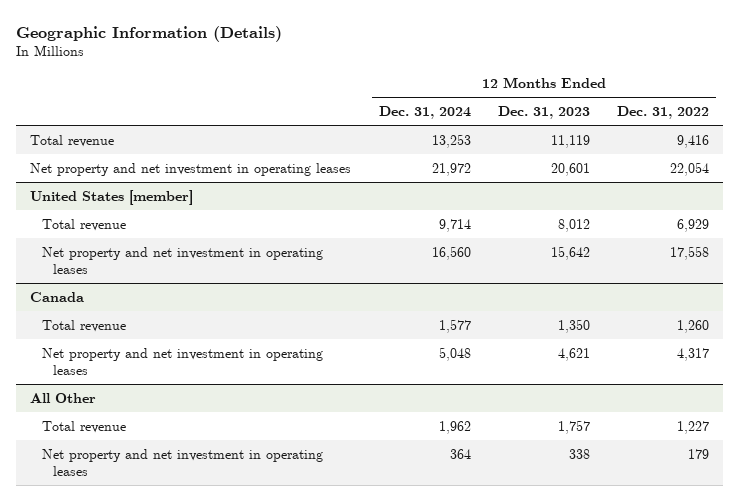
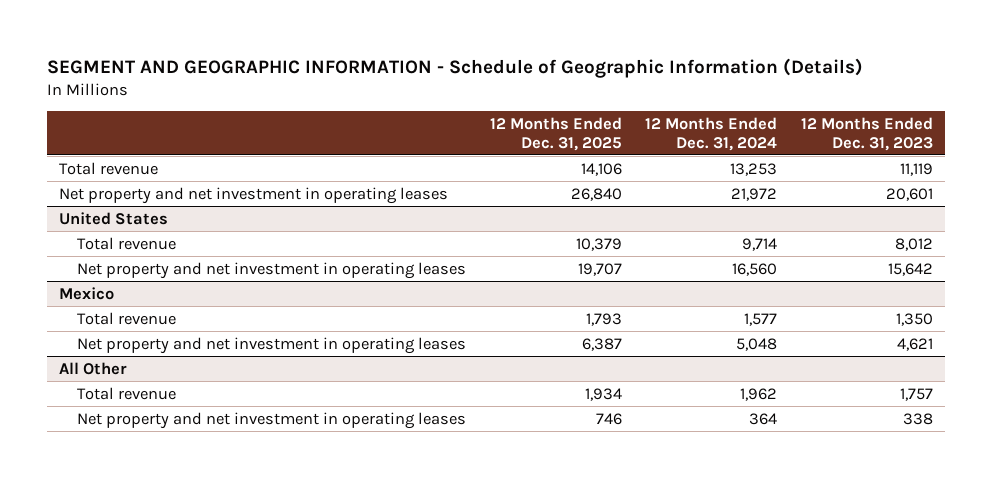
[16,25,283,42] Geographic Information (Details) -> [47,57,864,78] SEGMENT AND GEOGRAPHIC INFORMATION - Schedule of Geographic Information (Details)
[617,106,710,120] Dec. 31, 2022 -> none
none -> [489,116,622,151] 12 Months Ended Dec. 31, 2025
[30,189,194,205] United States [member] -> [59,211,169,225] United States
[30,291,85,302] Canada -> [59,286,115,300] Mexico

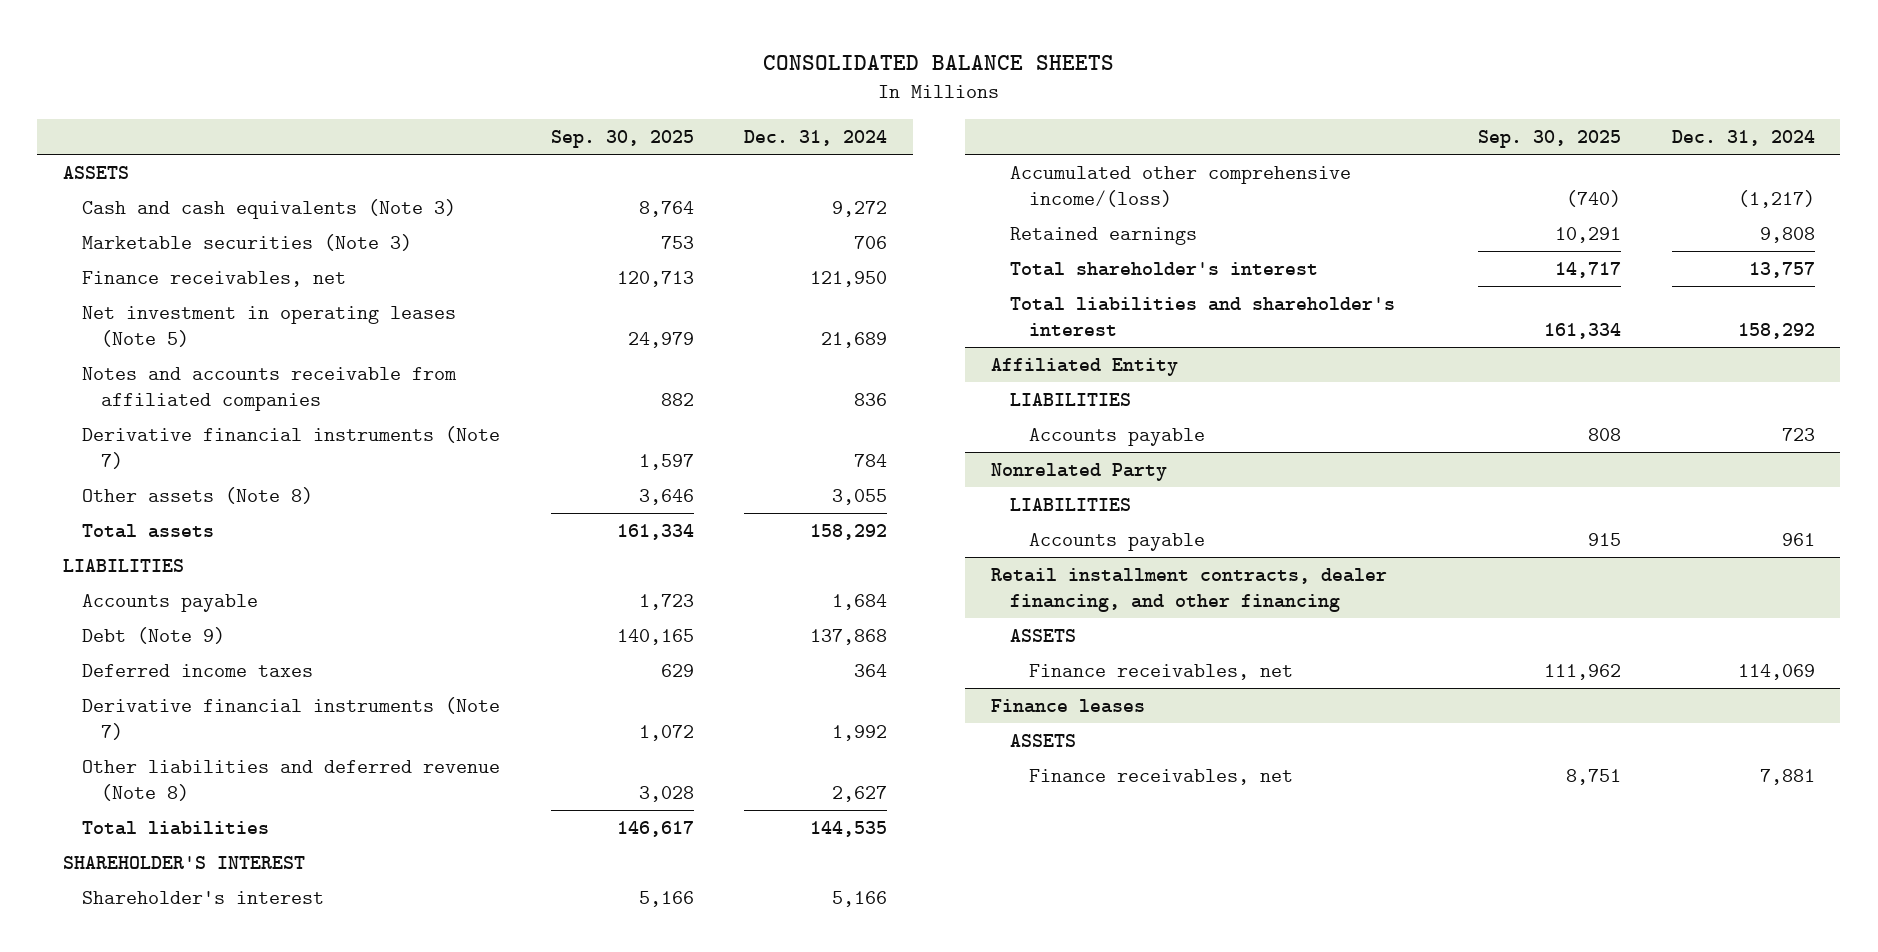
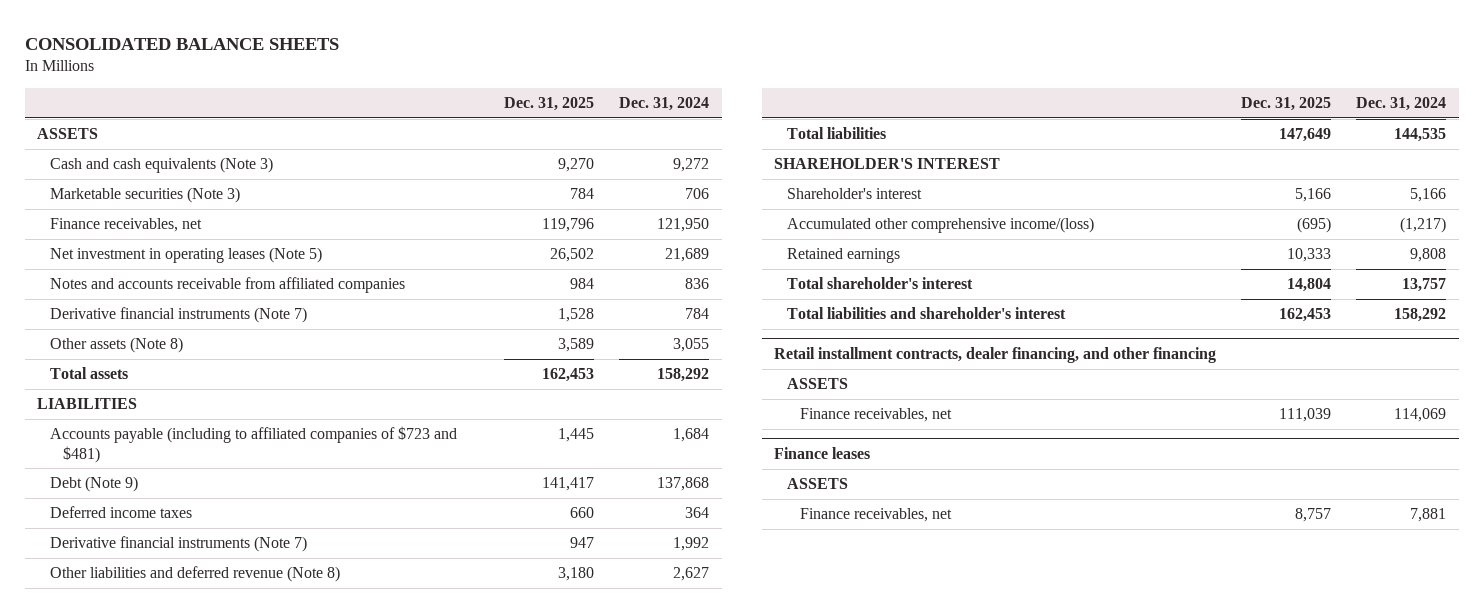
[550,130,694,149] Sep. 30, 2025 -> none
none -> [504,96,595,111] Dec. 31, 2025
[82,593,259,612] Accounts payable -> [50,426,458,463] Accounts payable (including to affiliated companies of $723 and $481)
[990,357,1178,376] Affiliated Entity -> none
[1009,392,1131,406] LIABILITIES -> none
[1028,427,1205,446] Accounts payable -> none
[990,462,1167,481] Nonrelated Party -> none
[1009,497,1131,511] LIABILITIES -> none
[1028,532,1205,551] Accounts payable -> none

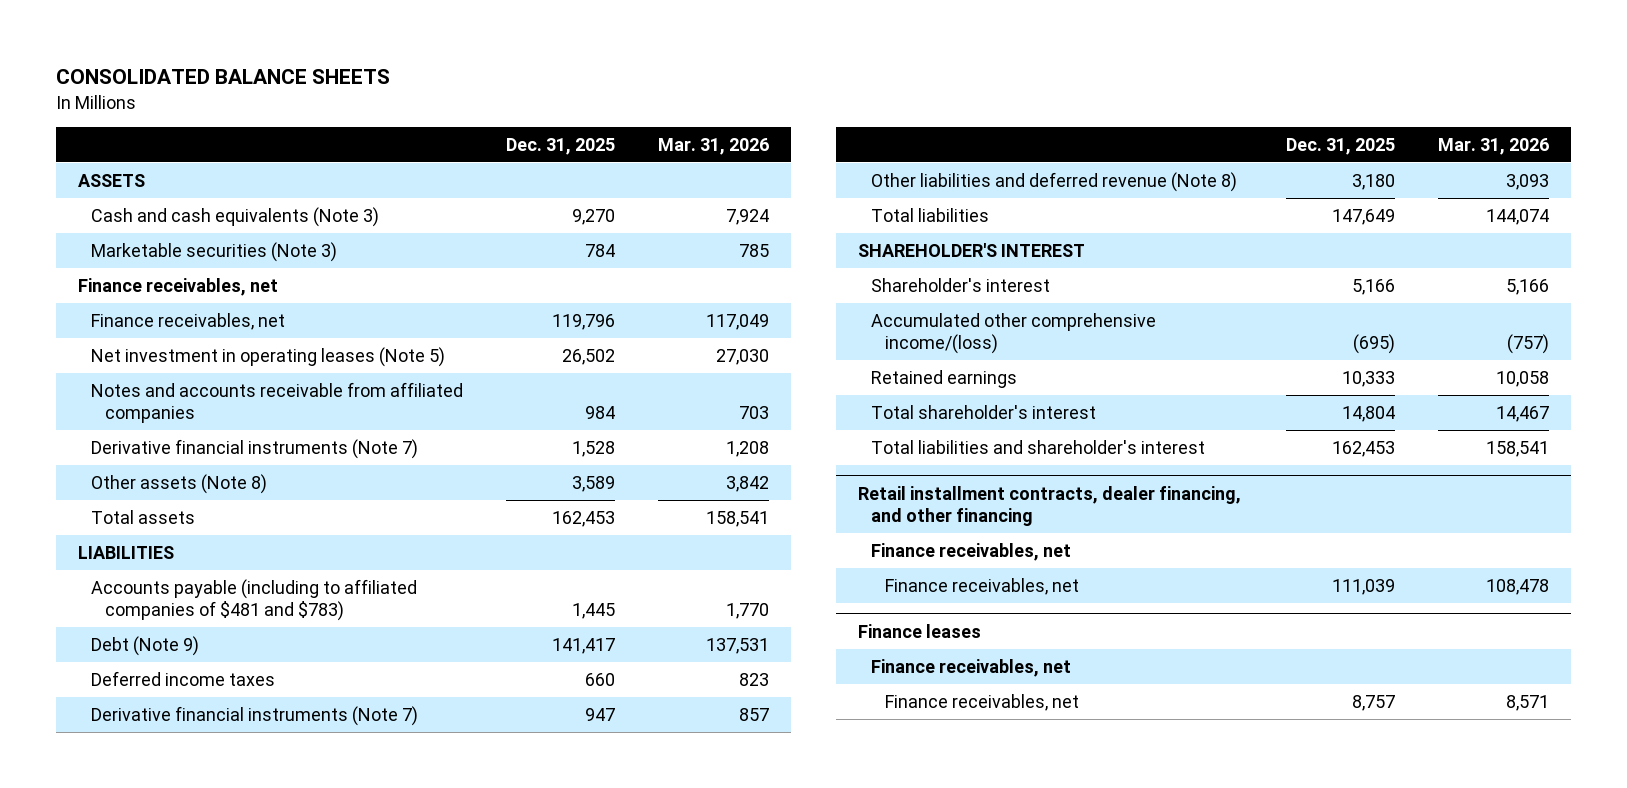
[619,96,710,111] Dec. 31, 2024 -> none
none -> [658,137,770,155] Mar. 31, 2026
none -> [77,277,278,296] Finance receivables, net
[50,426,458,463] Accounts payable (including to affiliated companies of $723 and $481) -> [91,578,418,621] Accounts payable (including to affiliated companies of $481 and $783)
[787,378,849,390] ASSETS -> none
none -> [871,542,1072,561] Finance receivables, net
[787,478,849,490] ASSETS -> none
none -> [871,658,1072,677] Finance receivables, net

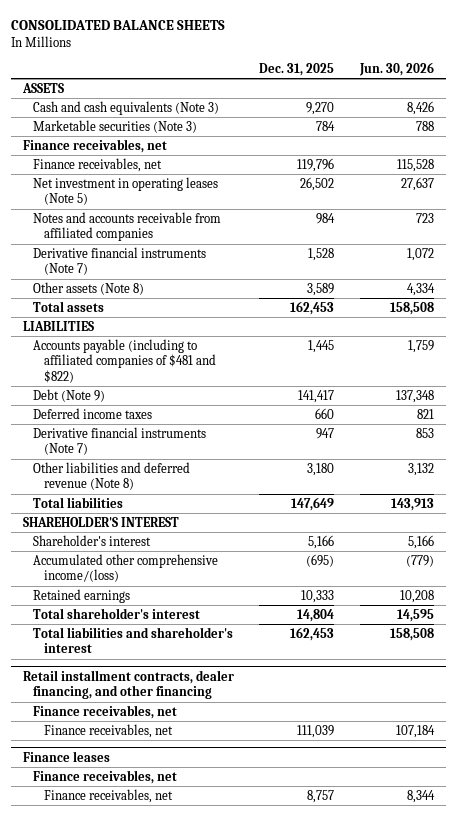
[658,137,770,155] Mar. 31, 2026 -> none
none -> [358,61,434,76] Jun. 30, 2026
[91,578,418,621] Accounts payable (including to affiliated companies of $481 and $783) -> [33,338,216,383] Accounts payable (including to affiliated companies of $481 and $822)

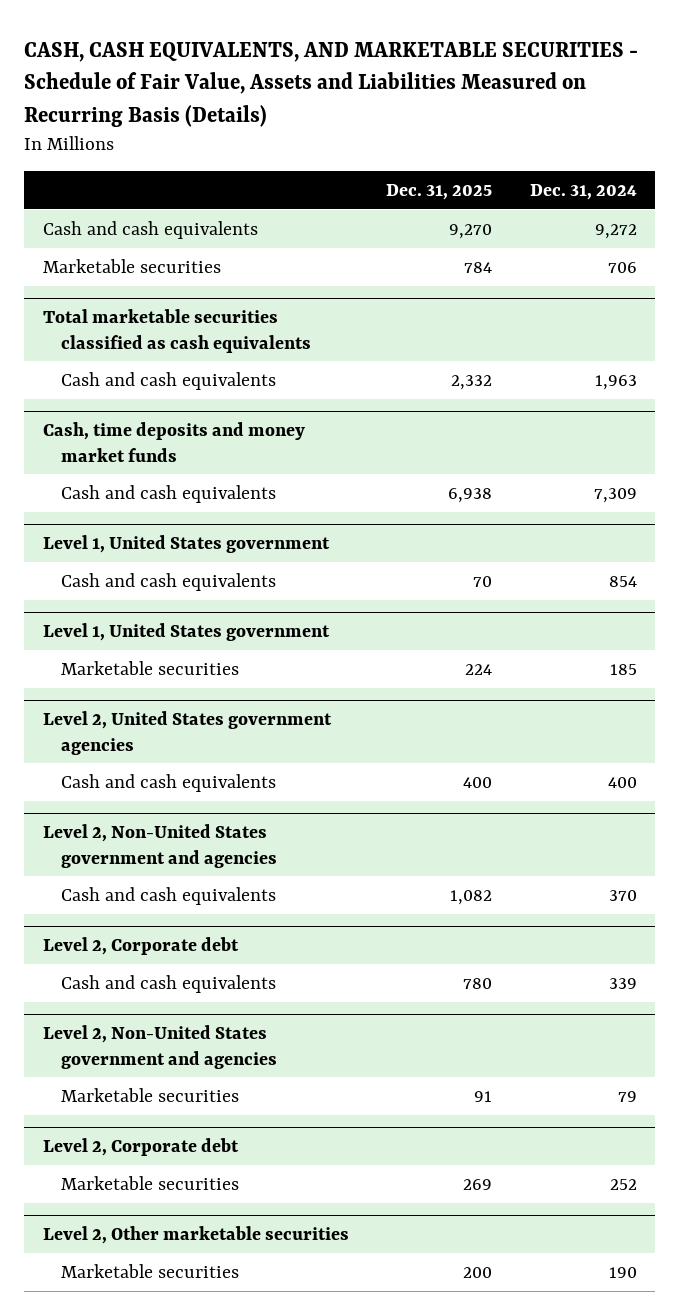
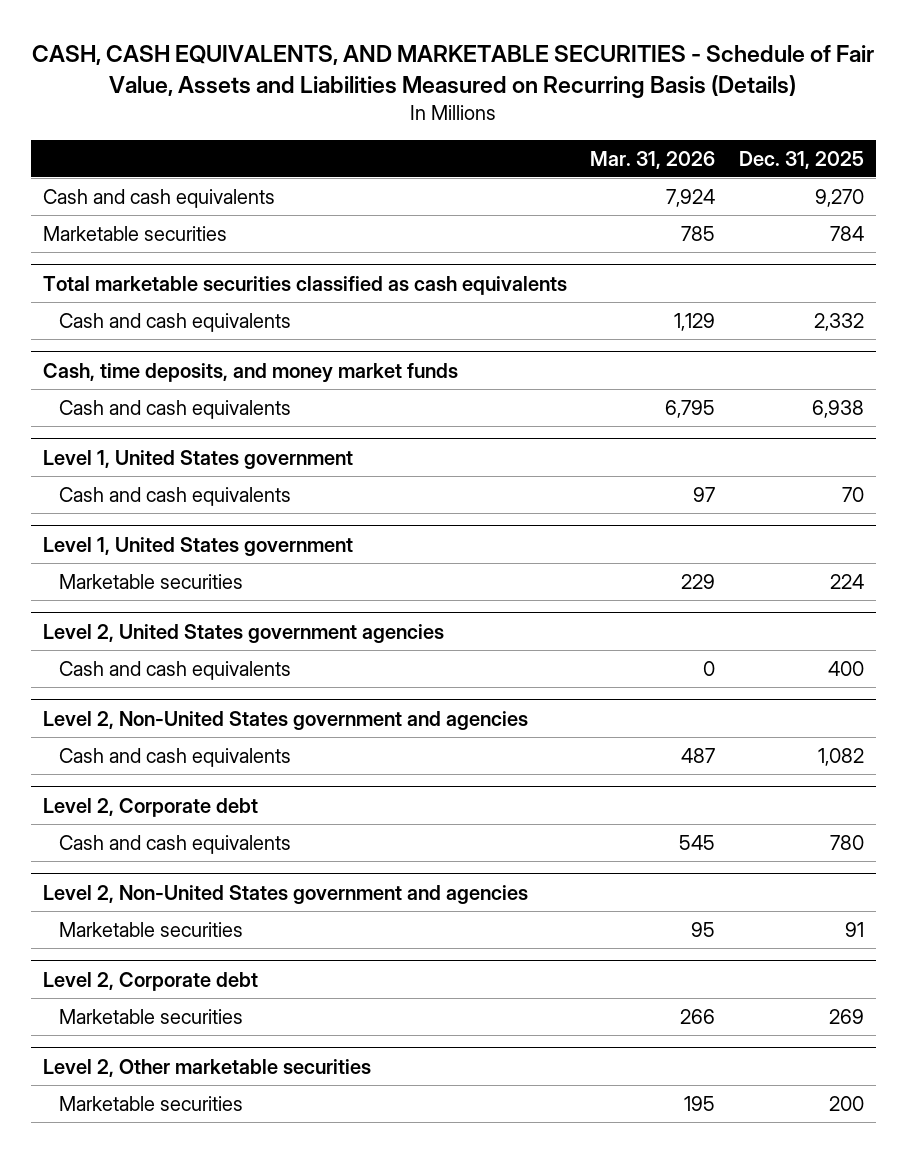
[529,184,637,201] Dec. 31, 2024 -> none
none -> [590,150,716,169] Mar. 31, 2026
[42,422,305,462] Cash, time deposits and money market funds -> [42,362,458,383] Cash, time deposits, and money market funds

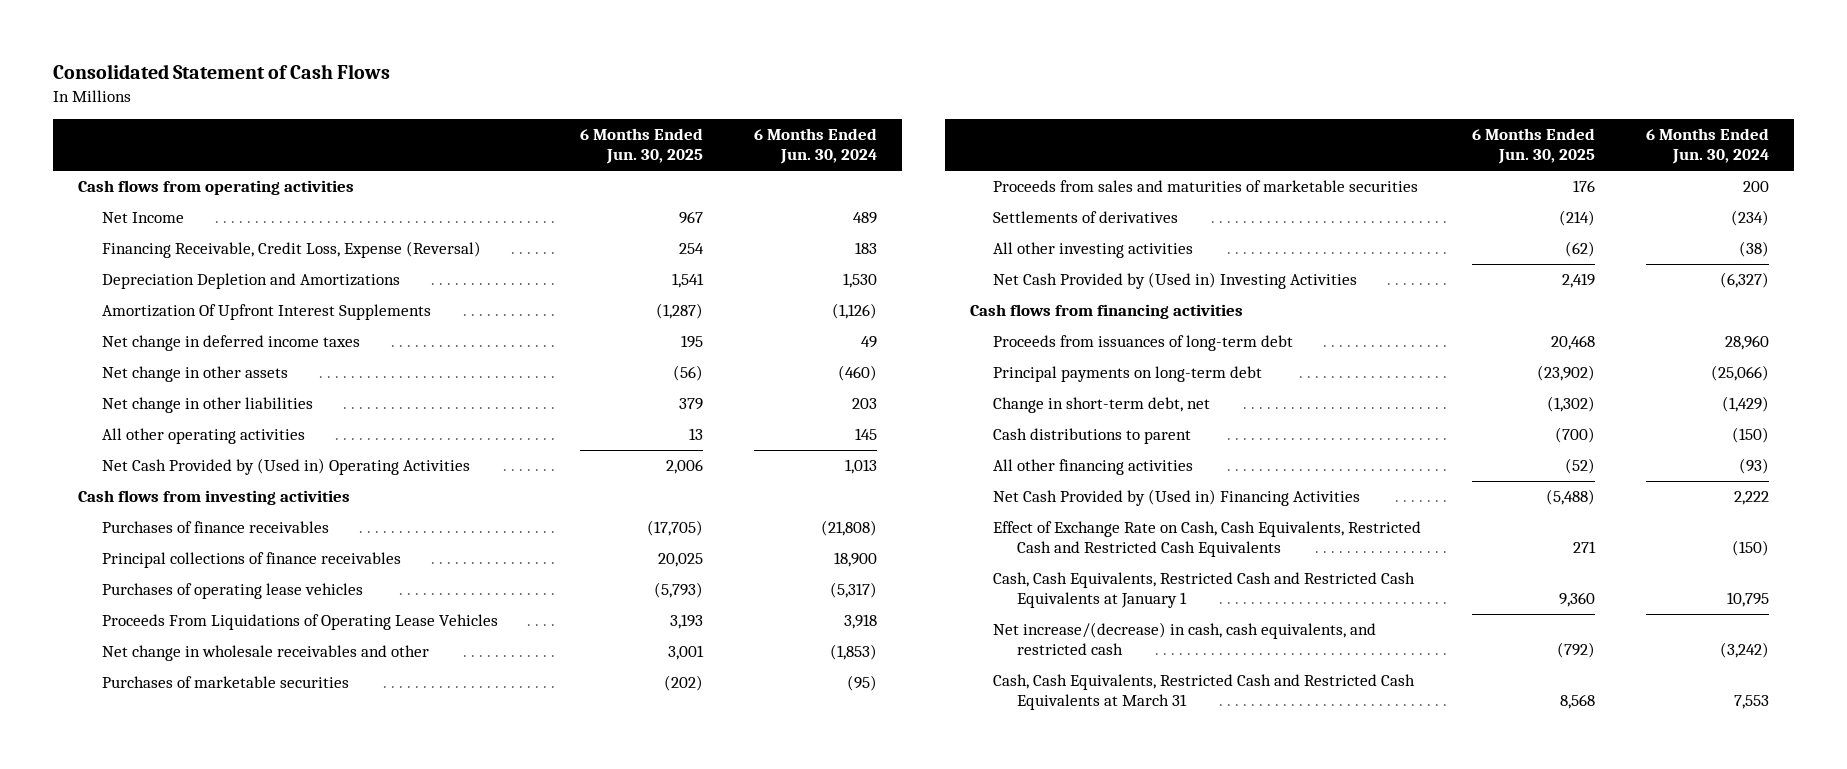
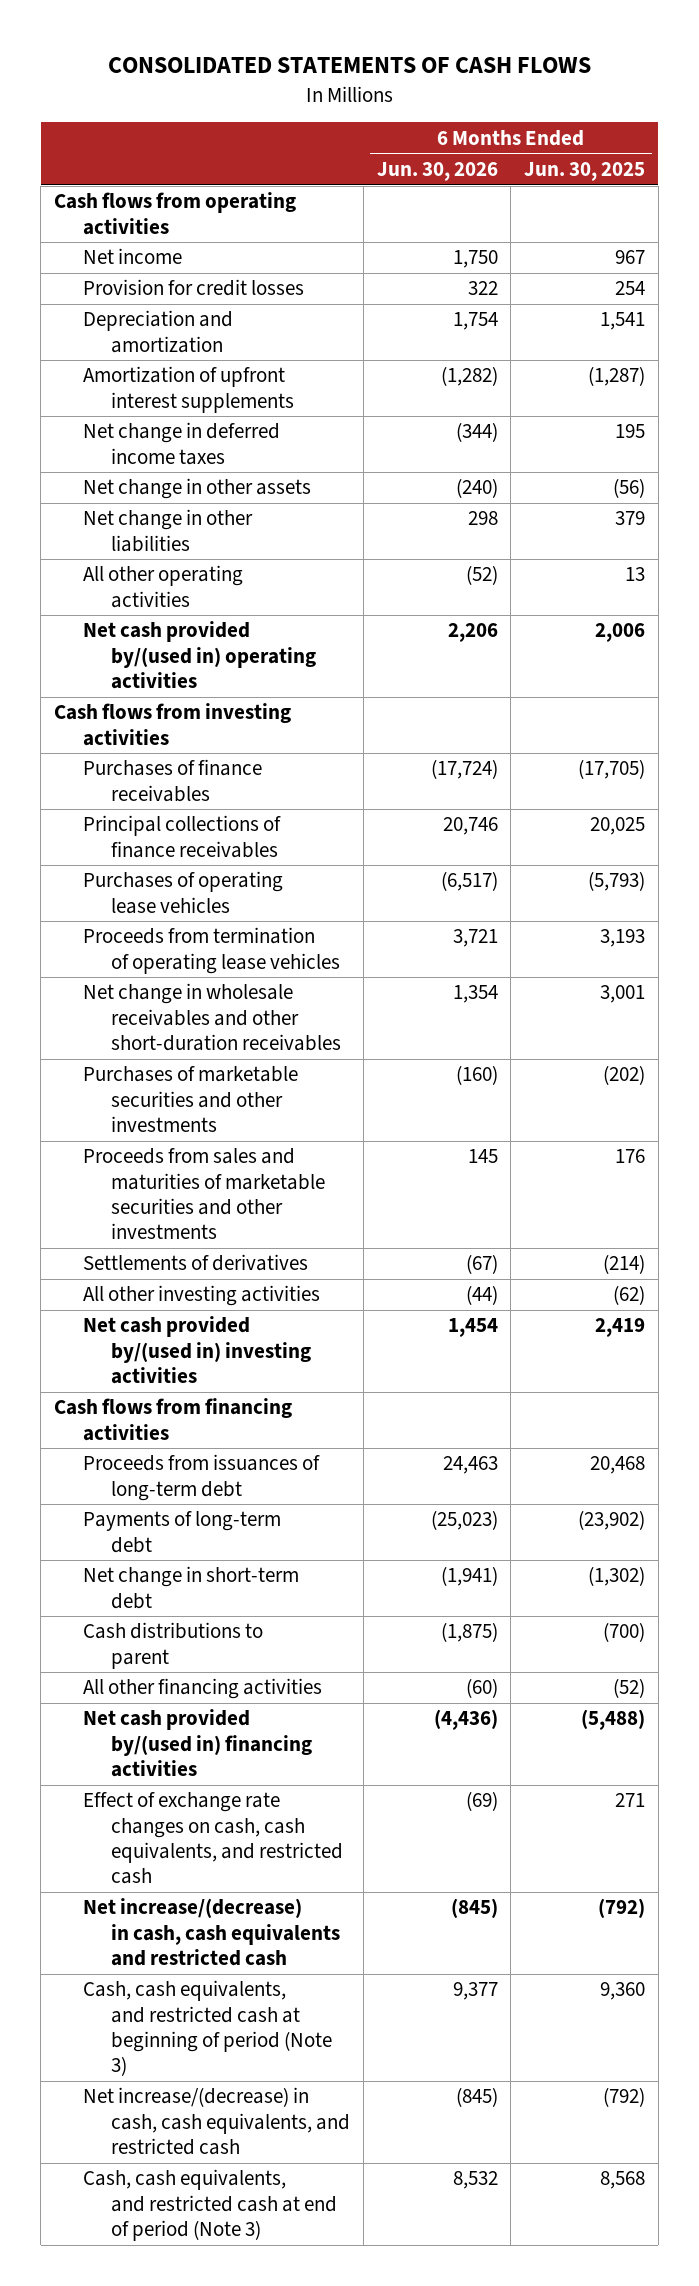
[52,64,390,80] Consolidated Statement of Cash Flows -> [107,57,591,74] CONSOLIDATED STATEMENTS OF CASH FLOWS
[754,128,878,165] 6 Months Ended Jun. 30, 2024 -> none
none -> [376,161,498,181] Jun. 30, 2026
[101,212,184,224] Net Income -> [82,248,182,265] Net income
[101,241,481,259] Financing Receivable, Credit Loss, Expense (Reversal) -> [82,279,304,297] Provision for credit losses
[101,273,400,290] Depreciation Depletion and Amortizations -> [82,310,233,353] Depreciation and amortization
[101,304,431,321] Amortization Of Upfront Interest Supplements -> [82,366,295,413] Amortization of upfront interest supplements
[101,458,470,476] Net Cash Provided by (Used in) Operating Activities -> [82,621,317,689] Net cash provided by/(used in) operating activities
[101,614,498,631] Proceeds From Liquidations of Operating Lease Vehicles -> [82,927,341,974] Proceeds from termination of operating lease vehicles
[101,645,429,662] Net change in wholesale receivables and other -> [82,983,342,1051] Net change in wholesale receivables and other short-duration receivables
[101,676,349,689] Purchases of marketable securities -> [82,1066,298,1132] Purchases of marketable securities and other investments
[993,180,1419,193] Proceeds from sales and maturities of marketable securities -> [82,1148,326,1240] Proceeds from sales and maturities of marketable securities and other investments
[993,272,1358,290] Net Cash Provided by (Used in) Investing Activities -> [82,1316,312,1384] Net cash provided by/(used in) investing activities
[993,366,1263,383] Principal payments on long-term debt -> [82,1511,281,1553] Payments of long-term debt
[993,397,1211,414] Change in short-term debt, net -> [82,1566,299,1609] Net change in short-term debt
[993,489,1361,507] Net Cash Provided by (Used in) Financing Activities -> [82,1709,313,1777] Net cash provided by/(used in) financing activities
[993,521,1422,558] Effect of Exchange Rate on Cash, Cash Equivalents, Restricted Cash and Restricted Cash Equivalents -> [82,1792,344,1885] Effect of exchange rate changes on cash, cash equivalents, and restricted cash
none -> [82,1898,341,1966] Net increase/(decrease) in cash, cash equivalents and restricted cash
[993,572,1416,609] Cash, Cash Equivalents, Restricted Cash and Restricted Cash Equivalents at January 1 -> [82,1980,333,2077] Cash, cash equivalents, and restricted cash at beginning of period (Note 3)
[993,674,1416,711] Cash, Cash Equivalents, Restricted Cash and Restricted Cash Equivalents at March 31 -> [82,2169,338,2241] Cash, cash equivalents, and restricted cash at end of period (Note 3)

